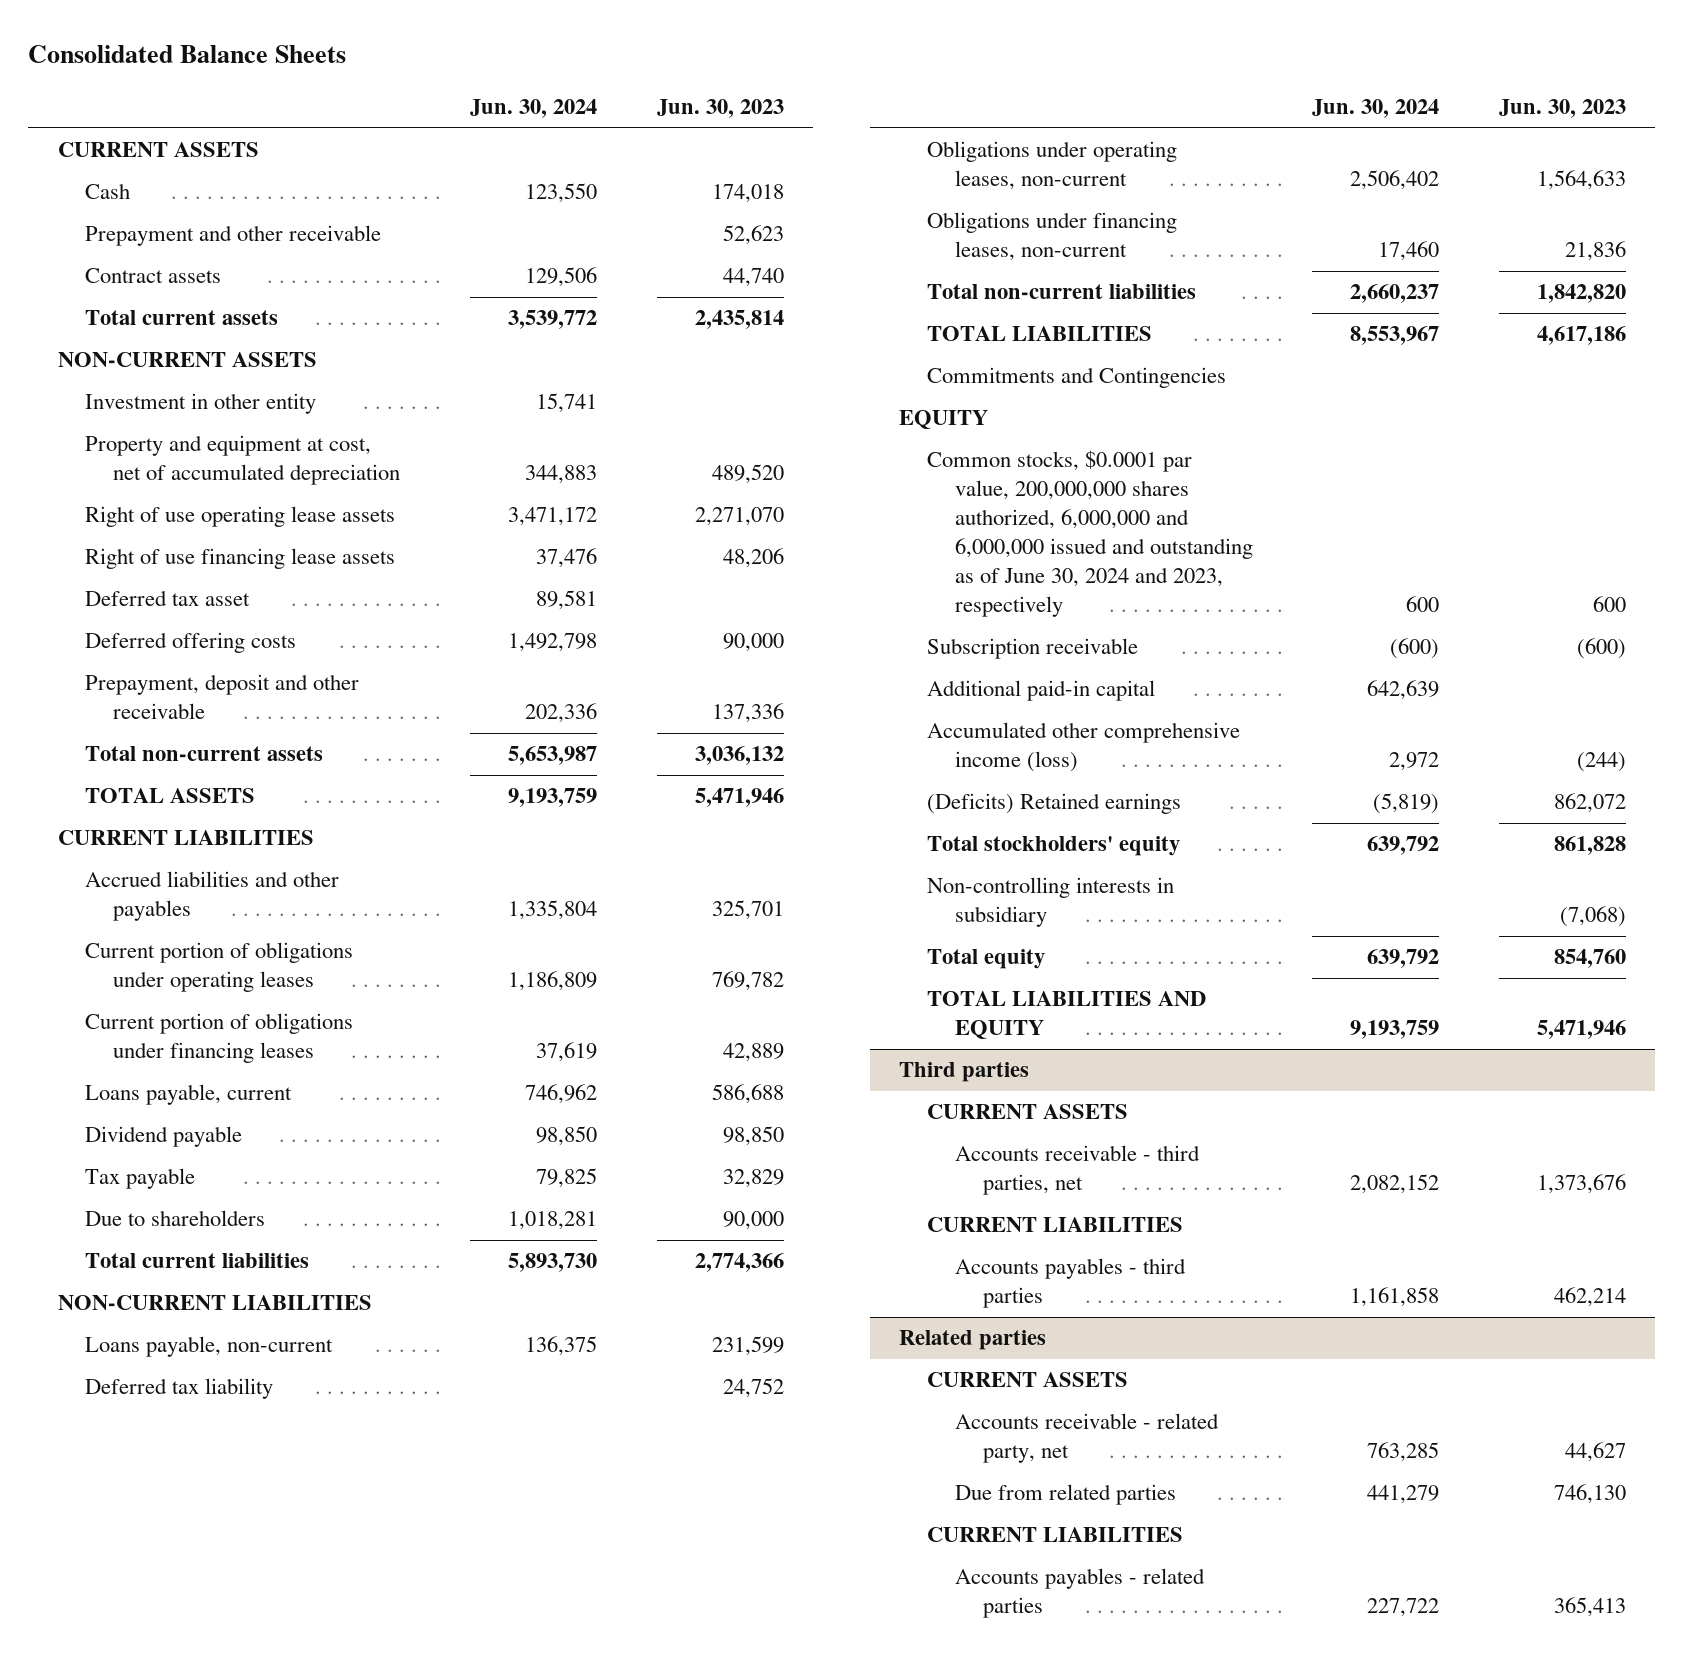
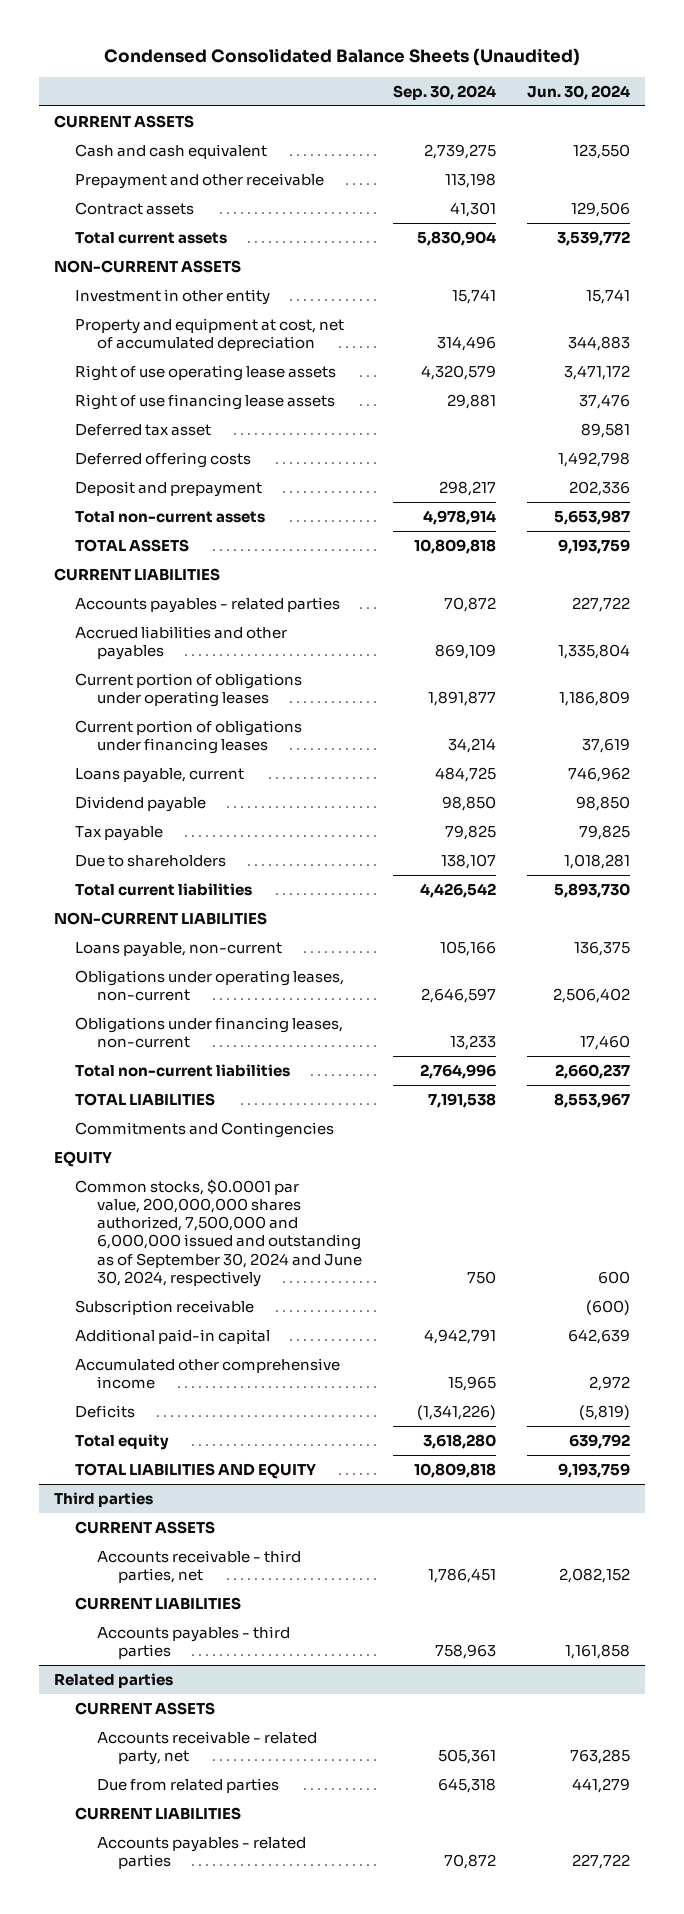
[27,44,346,63] Consolidated Balance Sheets -> [103,47,580,66] Condensed Consolidated Balance Sheets (Unaudited)
[656,98,784,118] Jun. 30, 2023 -> none
none -> [392,84,496,100] Sep. 30, 2024
[85,183,131,200] Cash -> [75,144,268,160] Cash and cash equivalent
[85,674,360,720] Prepayment, deposit and other receivable -> [75,481,263,498] Deposit and prepayment
none -> [75,597,341,614] Accounts payables - related parties
[85,1378,274,1400] Deferred tax liability -> none
[927,450,1254,618] Common stocks, $0.0001 par value, 200,000,000 shares authorized, 6,000,000 and 6,000,000 issued and outstanding as of June 30, 2024 and 2023, respectively -> [75,1179,362,1287] Common stocks, $0.0001 par value, 200,000,000 shares authorized, 7,500,000 and 6,000,000 issued and outstanding as of September 30, 2024 and June 30, 2024, respectively
[927,836,1181,857] Total stockholders' equity -> none
[927,877,1175,928] Non-controlling interests in subsidiary -> none
[927,722,1241,773] Accumulated other comprehensive income (loss) -> [75,1358,341,1390] Accumulated other comprehensive income
[927,793,1182,815] (Deficits) Retained earnings -> [75,1405,136,1419] Deficits

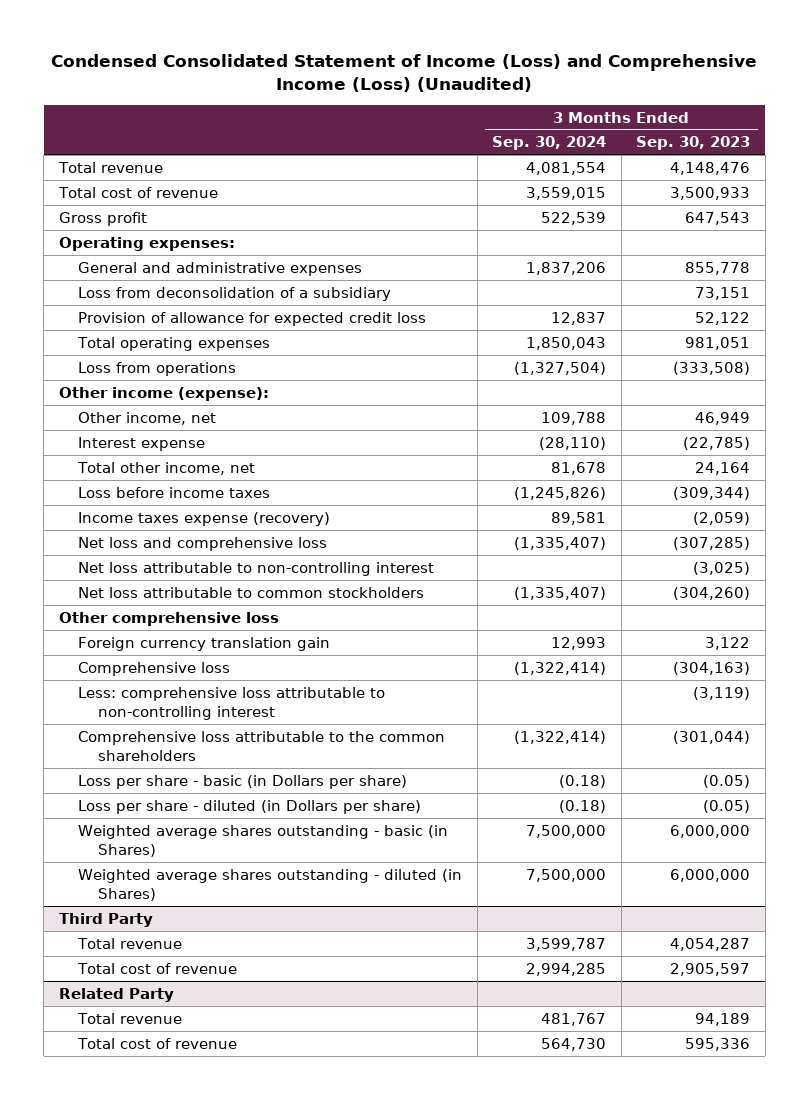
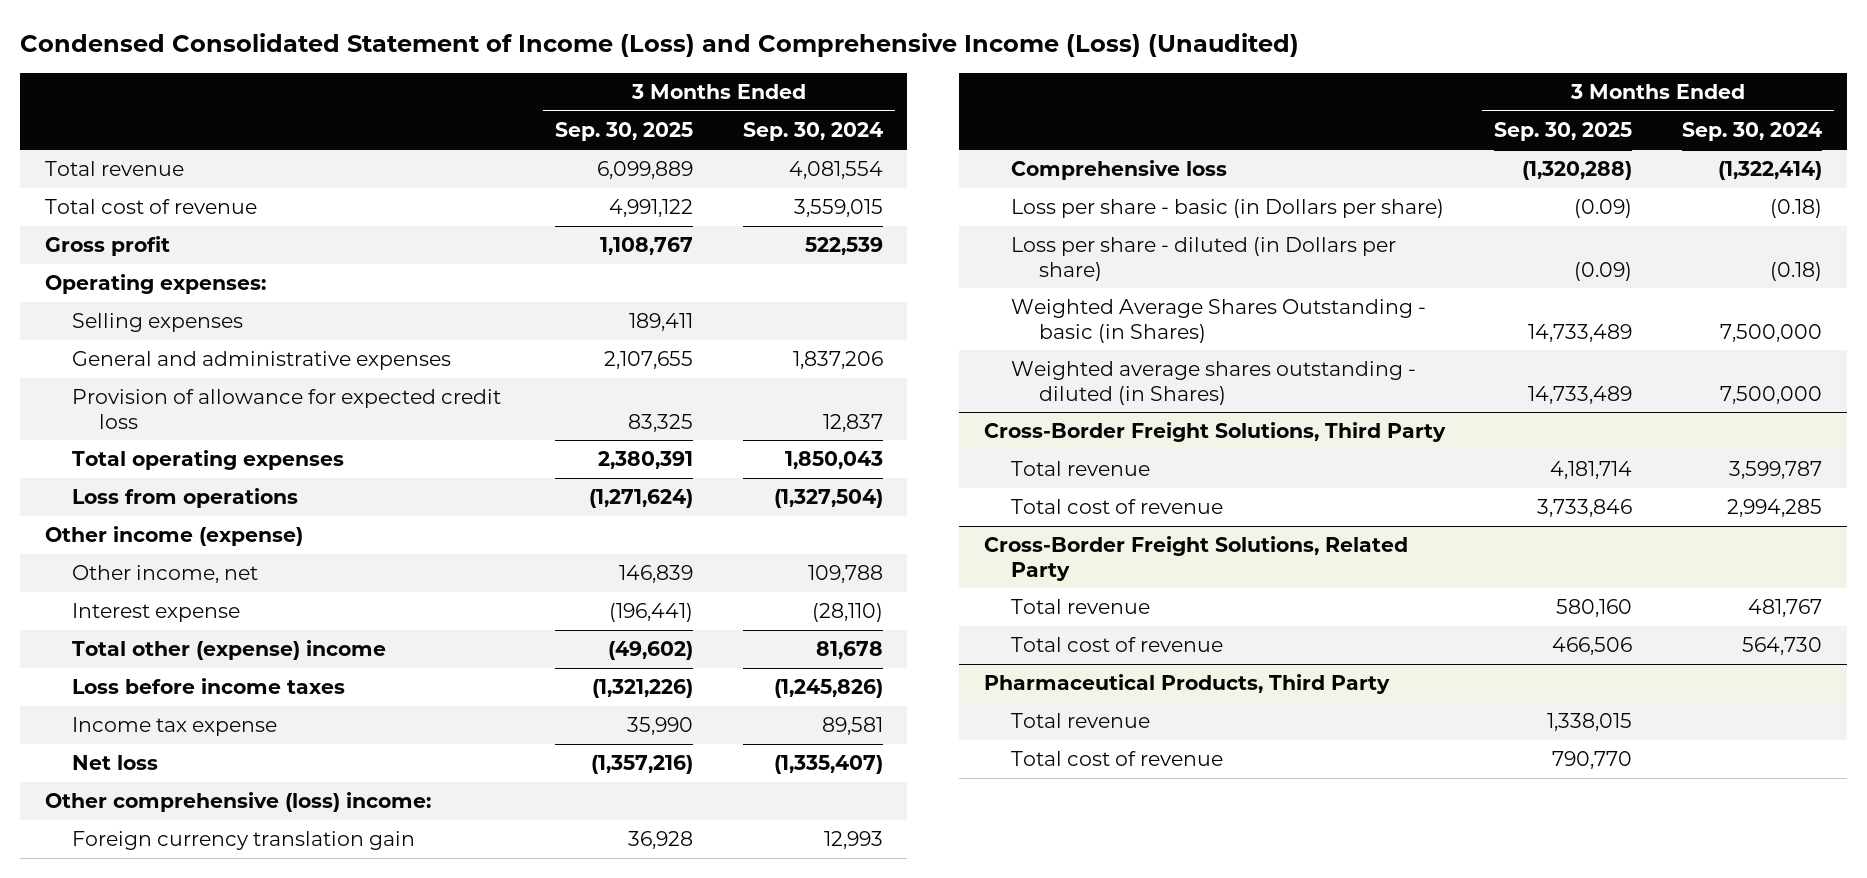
[636,136,751,151] Sep. 30, 2023 -> none
none -> [555,122,694,142] Sep. 30, 2025
none -> [71,313,243,333] Selling expenses
[78,286,392,301] Loss from deconsolidation of a subsidiary -> none
[58,386,269,401] Other income (expense): -> [44,526,303,547] Other income (expense)
[77,461,256,475] Total other income, net -> [71,640,386,661] Total other (expense) income
[78,536,328,551] Net loss and comprehensive loss -> none
[78,561,435,576] Net loss attributable to non-controlling interest -> none
[78,511,331,526] Income taxes expense (recovery) -> [71,717,277,737] Income tax expense
[78,586,425,598] Net loss attributable to common stockholders -> [71,755,158,771] Net loss
[58,611,279,626] Other comprehensive loss -> [44,792,431,813] Other comprehensive (loss) income:
[78,686,386,721] Less: comprehensive loss attributable to non-controlling interest -> none
[78,730,446,762] Comprehensive loss attributable to the common shareholders -> none
[78,824,449,858] Weighted average shares outstanding - basic (in Shares) -> [1011,299,1427,343] Weighted Average Shares Outstanding - basic (in Shares)
[58,912,153,927] Third Party -> none
none -> [983,422,1446,443] Cross-Border Freight Solutions, Third Party
[58,987,174,1002] Related Party -> none
none -> [983,536,1408,581] Cross-Border Freight Solutions, Related Party
none -> [983,674,1390,695] Pharmaceutical Products, Third Party
none -> [1011,713,1151,729] Total revenue
none -> [1011,751,1224,767] Total cost of revenue

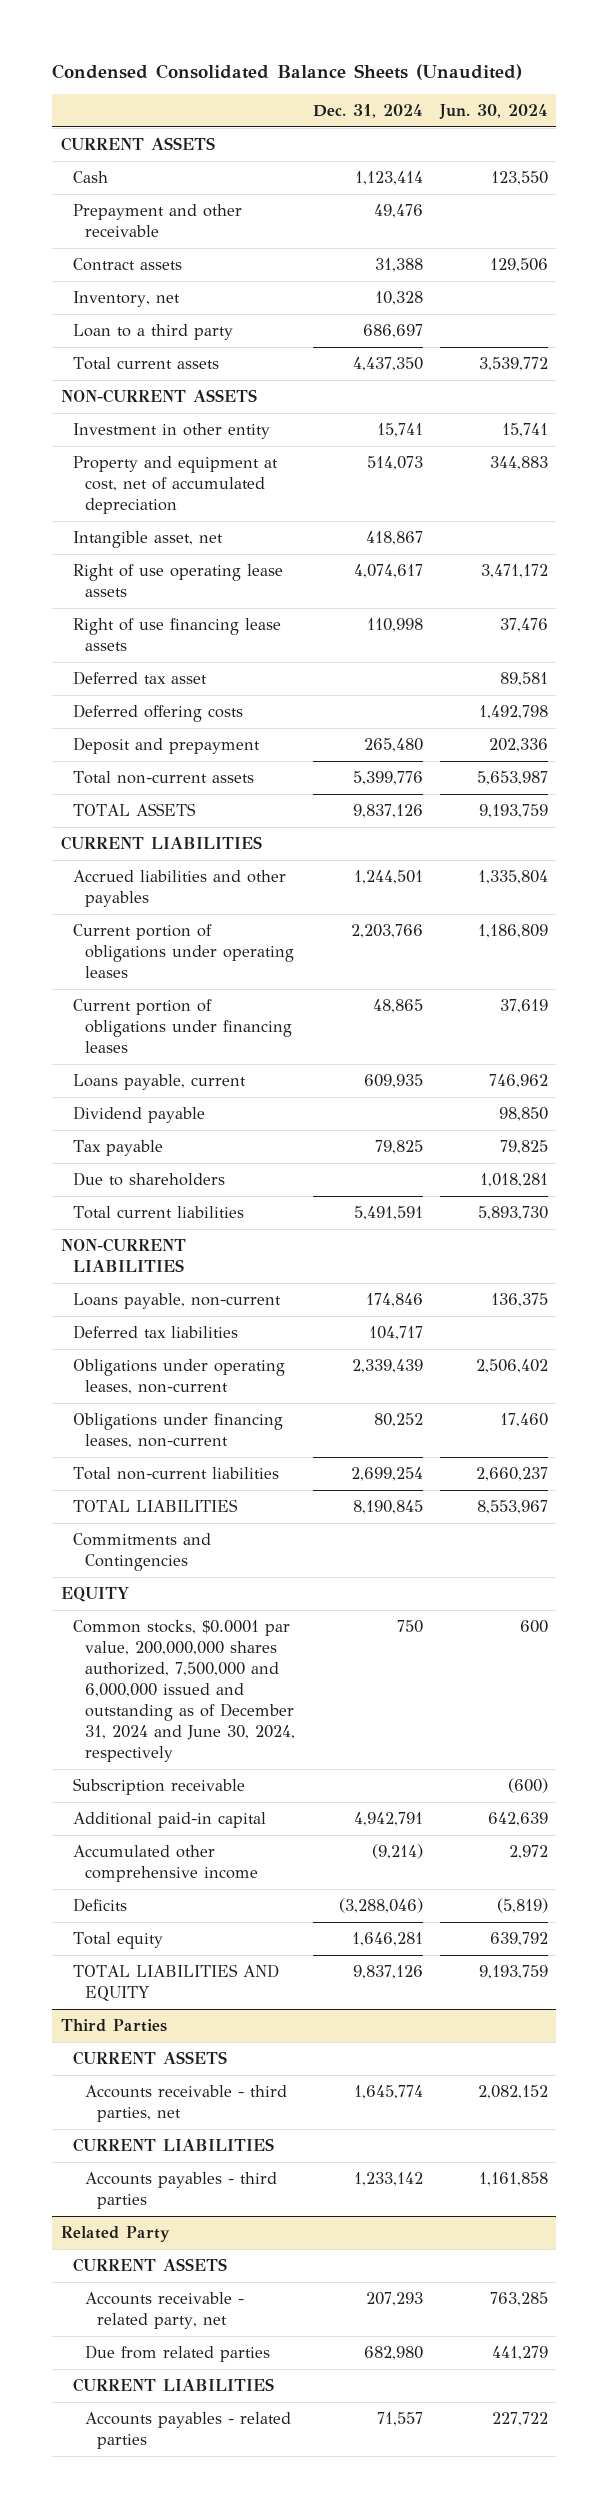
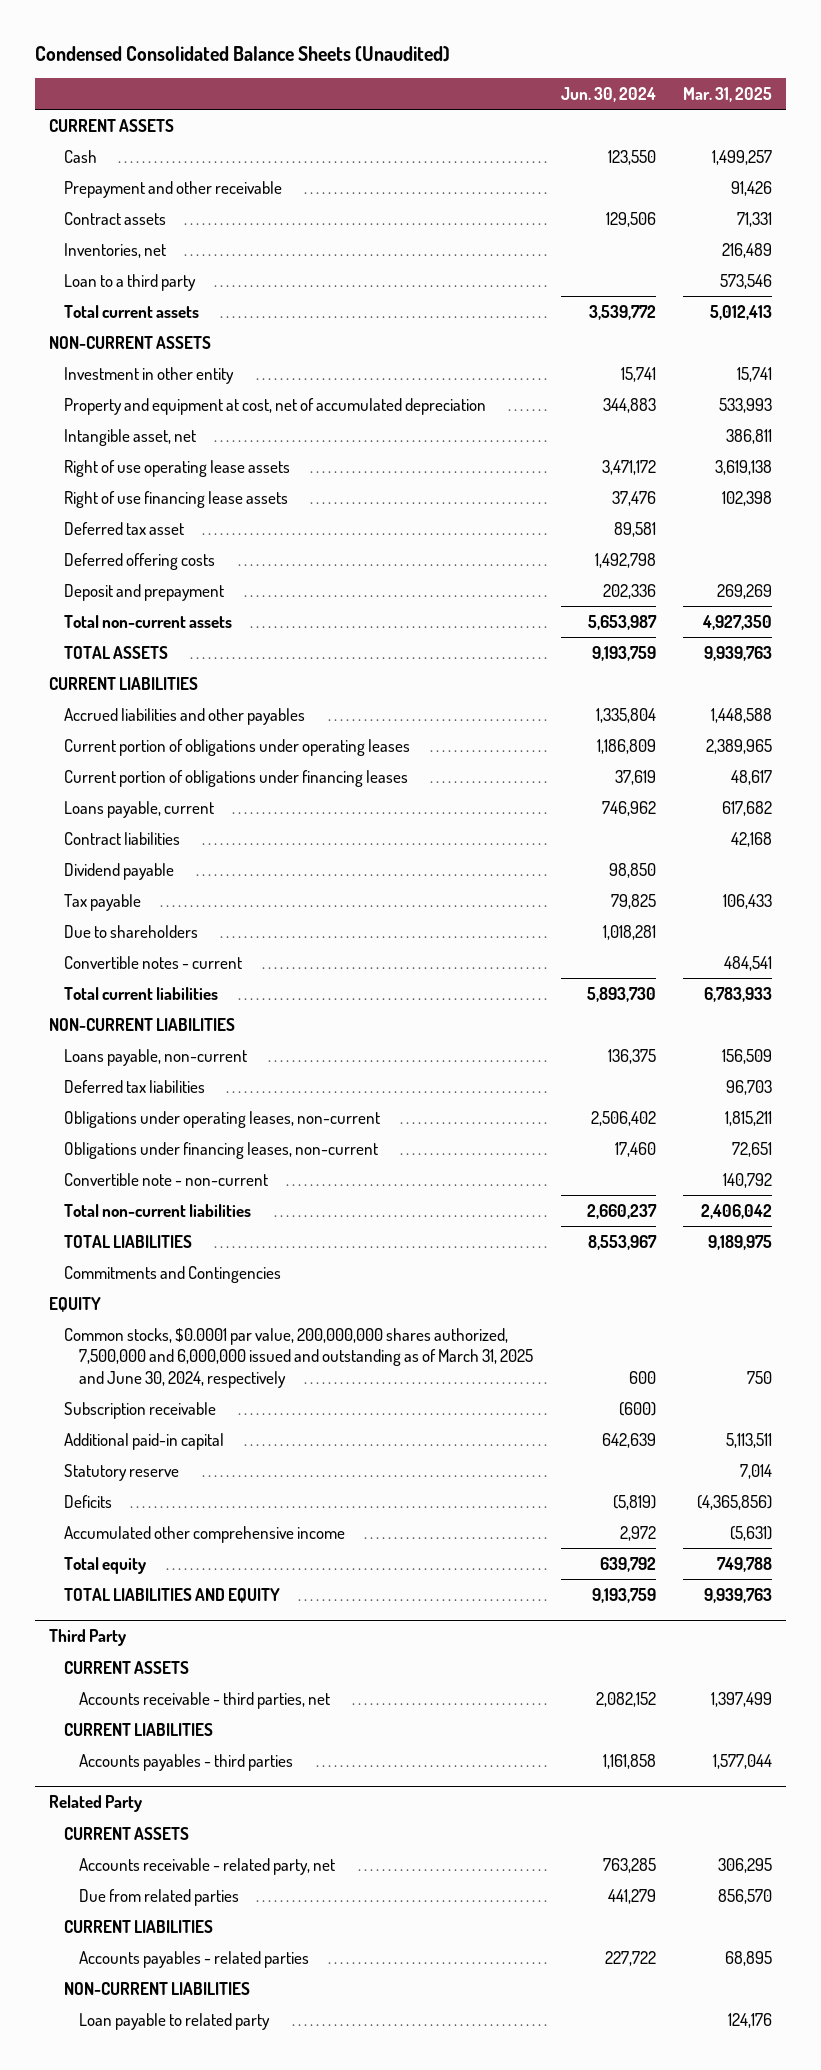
[312,104,423,119] Dec. 31, 2024 -> none
none -> [683,86,773,102] Mar. 31, 2025
[73,290,181,307] Inventory, net -> [63,242,166,258] Inventories, net
none -> [63,831,180,845] Contract liabilities
none -> [63,955,242,969] Convertible notes - current
none -> [63,1172,268,1186] Convertible note - non-current
[73,1619,296,1762] Common stocks, $0.0001 par value, 200,000,000 shares authorized, 7,500,000 and 6,000,000 issued and outstanding as of December 31, 2024 and June 30, 2024, respectively -> [63,1327,533,1388] Common stocks, $0.0001 par value, 200,000,000 shares authorized, 7,500,000 and 6,000,000 issued and outstanding as of March 31, 2025 and June 30, 2024, respectively
none -> [63,1463,179,1481] Statutory reserve
[73,1844,259,1882] Accumulated other comprehensive income -> [63,1525,345,1543] Accumulated other comprehensive income
[61,2018,168,2032] Third Parties -> [48,1629,126,1647] Third Party
none -> [63,1981,250,1995] NON-CURRENT LIABILITIES
none -> [78,2012,270,2030] Loan payable to related party

